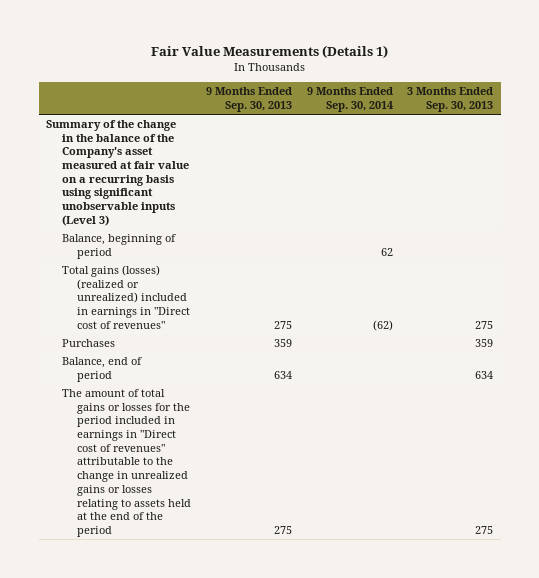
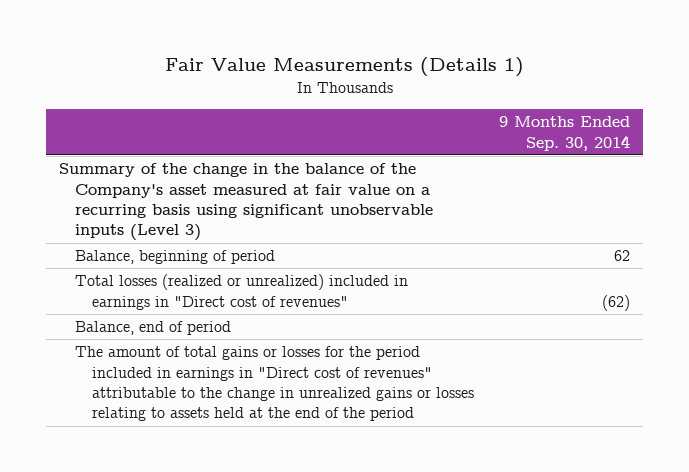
[205,87,292,113] 9 Months Ended Sep. 30, 2013 -> none
[407,87,494,113] 3 Months Ended Sep. 30, 2013 -> none
[61,339,115,348] Purchases -> none
[61,265,191,329] Total gains (losses) (realized or unrealized) included in earnings in "Direct cost of revenues" -> [75,274,409,310] Total losses (realized or unrealized) included in earnings in "Direct cost of revenues"

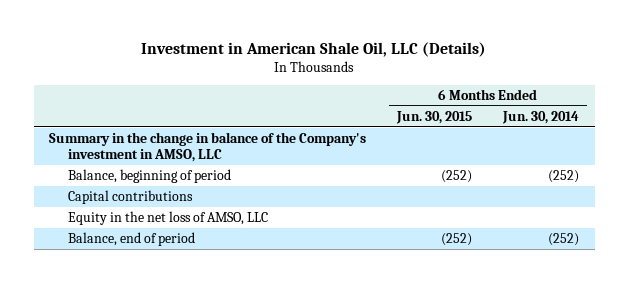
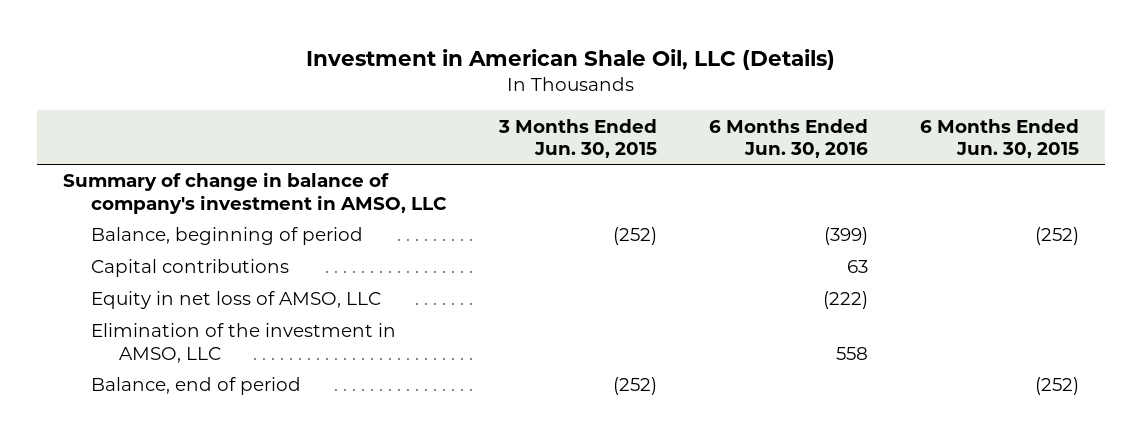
[502,110,580,124] Jun. 30, 2014 -> none
none -> [498,118,658,158] 3 Months Ended Jun. 30, 2015
none -> [709,118,869,158] 6 Months Ended Jun. 30, 2016
[49,131,367,162] Summary in the change in balance of the Company's investment in AMSO, LLC -> [63,172,447,214] Summary of change in balance of company's investment in AMSO, LLC
[68,210,269,225] Equity in the net loss of AMSO, LLC -> [90,291,381,310] Equity in net loss of AMSO, LLC
none -> [90,323,396,363] Elimination of the investment in AMSO, LLC

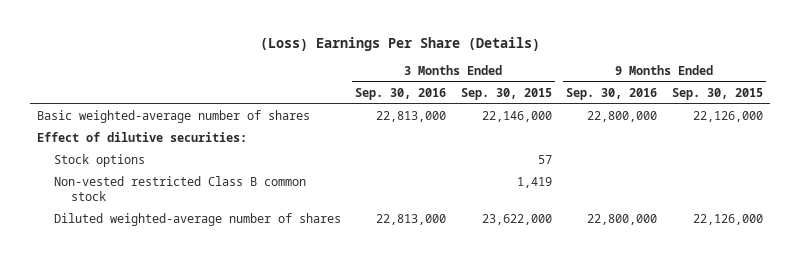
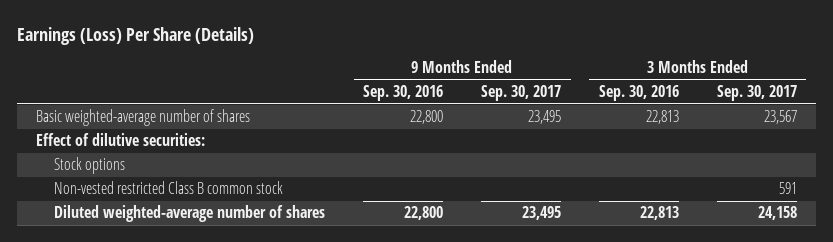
[259,37,540,52] (Loss) Earnings Per Share (Details) -> [17,26,255,45] Earnings (Loss) Per Share (Details)
[460,88,552,101] Sep. 30, 2015 -> none
[671,88,763,101] Sep. 30, 2015 -> none
none -> [481,85,562,102] Sep. 30, 2017
none -> [716,85,797,102] Sep. 30, 2017
[376,111,447,123] 22,813,000 -> [645,110,679,125] 22,813
[587,111,658,123] 22,800,000 -> [410,110,444,125] 22,800
[376,214,447,226] 22,813,000 -> [639,206,679,221] 22,813
[587,214,658,226] 22,800,000 -> [404,206,444,221] 22,800

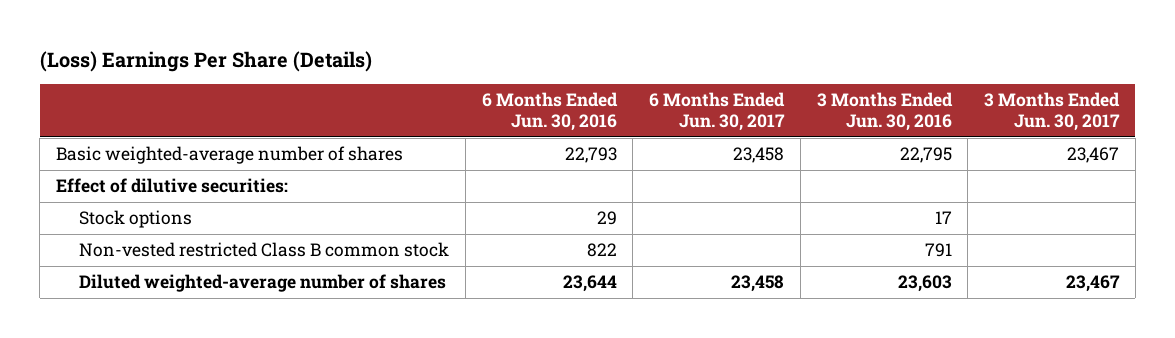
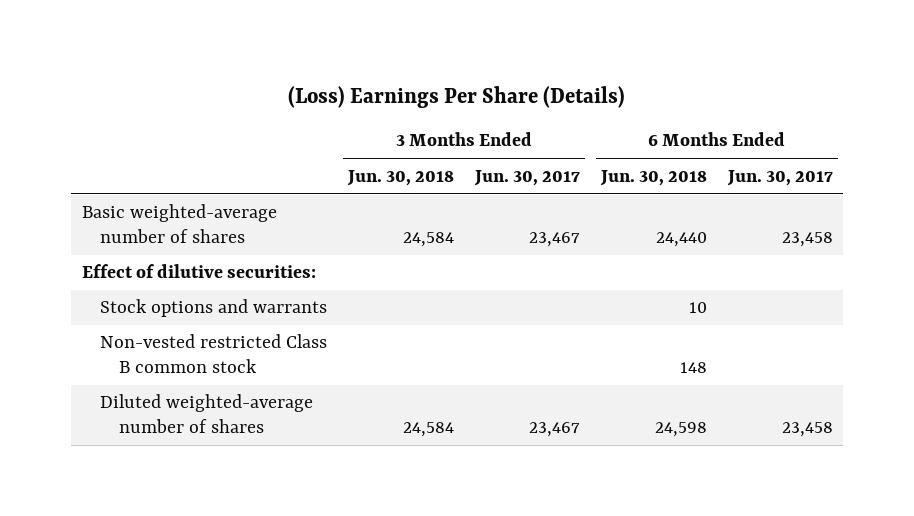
[481,92,618,131] 6 Months Ended Jun. 30, 2016 -> none
[816,92,953,131] 3 Months Ended Jun. 30, 2016 -> none
none -> [347,169,455,186] Jun. 30, 2018
none -> [599,169,707,186] Jun. 30, 2018
[79,210,193,229] Stock options -> [100,299,328,318] Stock options and warrants

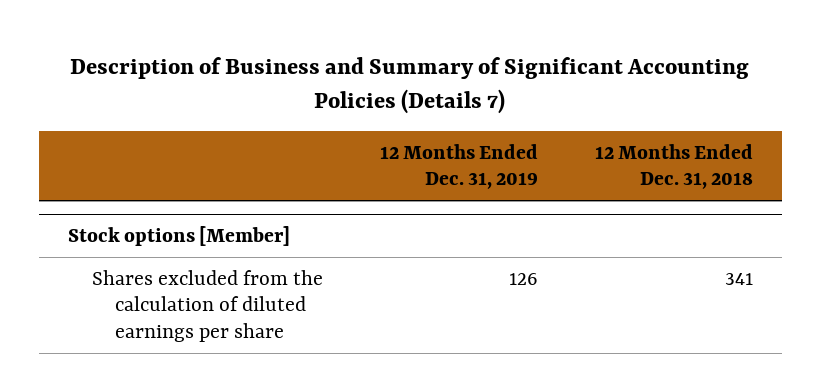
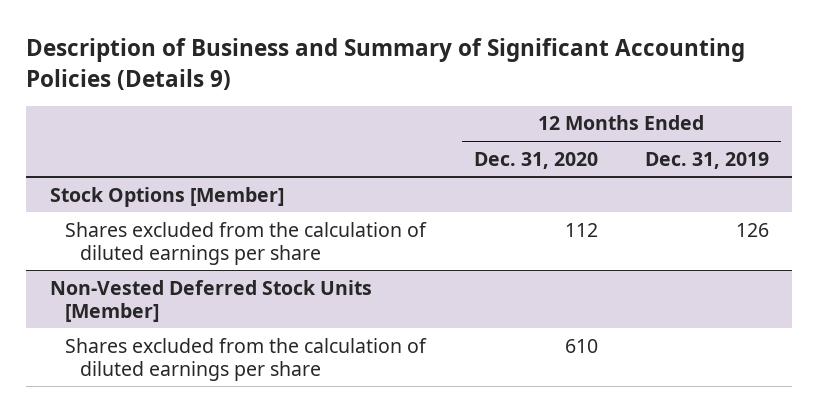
[70,56,750,115] Description of Business and Summary of Significant Accounting Policies (Details 7) -> [26,38,746,90] Description of Business and Summary of Significant Accounting Policies (Details 9)
[595,143,754,190] 12 Months Ended Dec. 31, 2018 -> none
none -> [473,151,598,169] Dec. 31, 2020
[67,226,290,247] Stock options [Member] -> [50,186,285,207] Stock Options [Member]
none -> [50,279,373,322] Non-Vested Deferred Stock Units [Member]
none -> [65,337,428,381] Shares excluded from the calculation of diluted earnings per share

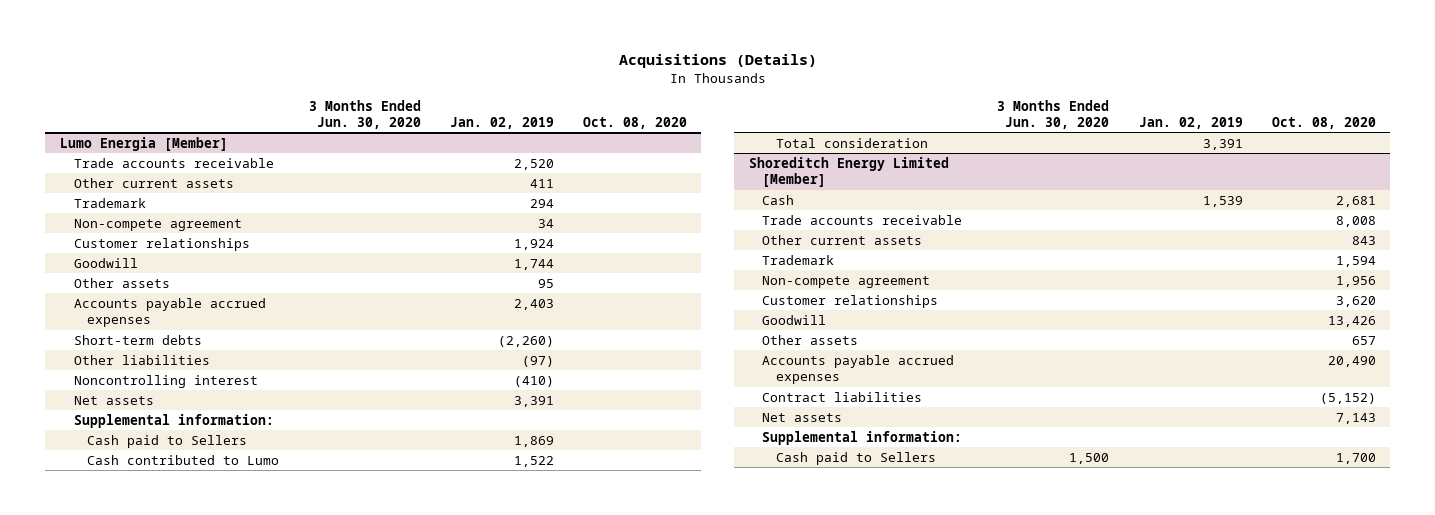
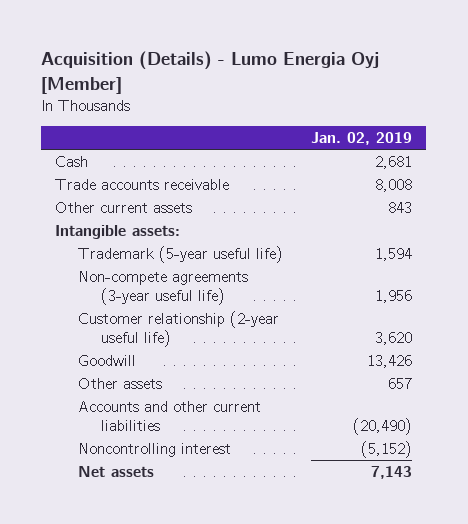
[618,54,817,69] Acquisitions (Details) -> [41,51,380,94] Acquisition (Details) - Lumo Energia Oyj [Member]
[308,99,421,129] 3 Months Ended Jun. 30, 2020 -> none
[582,116,687,129] Oct. 08, 2020 -> none
[59,136,228,151] Lumo Energia [Member] -> none
[73,157,274,168] Trade accounts receivable -> none
[73,177,234,188] Other current assets -> none
[73,197,146,208] Trademark -> none
[73,218,242,231] Non-compete agreement -> none
[73,237,250,251] Customer relationships -> none
[73,257,138,268] Goodwill -> none
[73,277,170,288] Other assets -> none
[73,297,266,328] Accounts payable accrued expenses -> none
[73,334,202,345] Short-term debts -> none
[73,354,210,365] Other liabilities -> none
[73,374,258,388] Noncontrolling interest -> none
[73,395,154,405] Net assets -> none
[73,413,274,428] Supplemental information: -> none
[87,434,248,448] Cash paid to Sellers -> none
[87,454,280,465] Cash contributed to Lumo -> none
[776,137,929,148] Total consideration -> none
[748,156,949,188] Shoreditch Energy Limited [Member] -> none
[762,194,795,205] Cash -> none
[762,214,963,225] Trade accounts receivable -> none
[762,234,923,245] Other current assets -> none
[762,254,835,265] Trademark -> none
[762,275,931,288] Non-compete agreement -> none
[762,294,939,308] Customer relationships -> none
[762,314,827,325] Goodwill -> none
[762,334,859,345] Other assets -> none
[762,354,955,385] Accounts payable accrued expenses -> none
[762,391,923,402] Contract liabilities -> none
[762,412,843,422] Net assets -> none
[762,430,963,445] Supplemental information: -> none
[776,451,937,465] Cash paid to Sellers -> none
none -> [55,155,89,167] Cash
none -> [55,178,230,190] Trade accounts receivable
none -> [55,201,193,213] Other current assets
none -> [55,224,181,239] Intangible assets:
none -> [78,245,284,263] Trademark (5-year useful life)
none -> [78,270,249,306] Non-compete agreements (3-year useful life)
none -> [78,310,280,348] Customer relationship (2-year useful life)
none -> [78,354,137,366] Goodwill
none -> [78,377,163,389] Other assets
none -> [78,400,262,432] Accounts and other current liabilities
none -> [78,442,232,457] Noncontrolling interest
none -> [78,465,155,477] Net assets

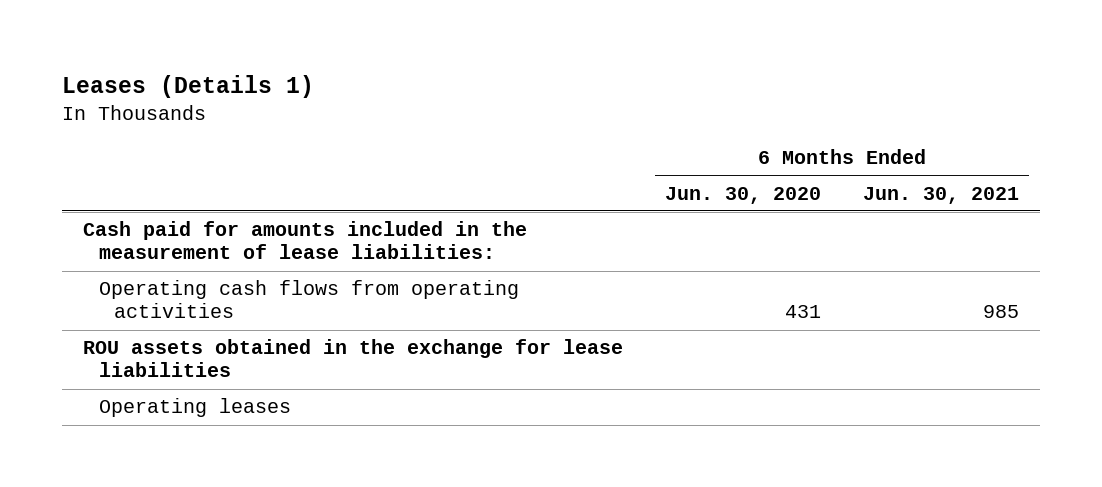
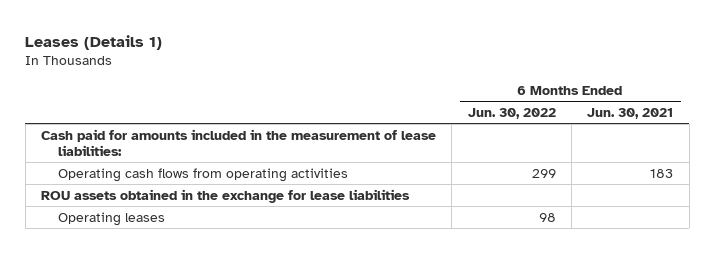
[665,186,822,204] Jun. 30, 2020 -> none
none -> [467,107,556,119] Jun. 30, 2022
[982,305,1019,319] 985 -> [650,168,674,178] 183

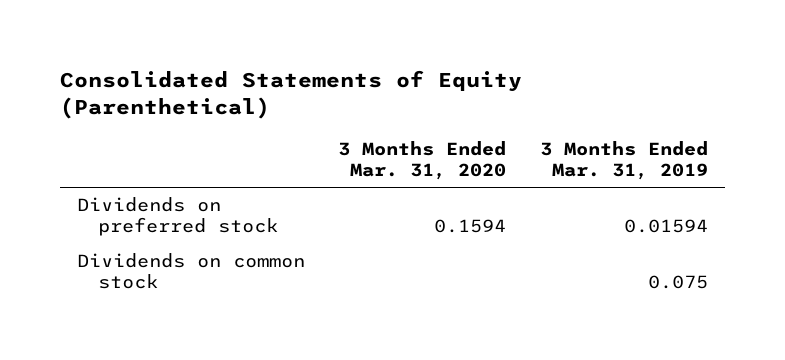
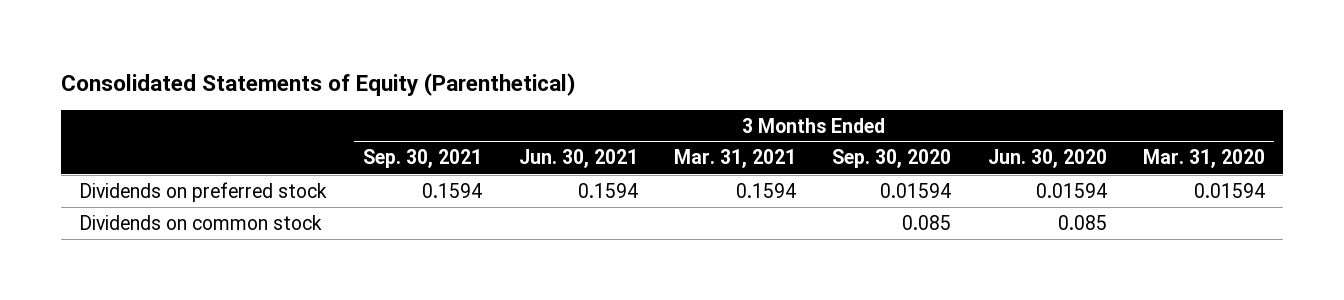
[539,140,708,180] 3 Months Ended Mar. 31, 2019 -> none
none -> [363,149,483,169] Sep. 30, 2021
none -> [518,149,638,169] Jun. 30, 2021
none -> [673,149,796,169] Mar. 31, 2021
none -> [832,149,952,169] Sep. 30, 2020
none -> [987,149,1107,169] Jun. 30, 2020
[434,219,507,234] 0.1594 -> [1194,182,1266,198] 0.01594

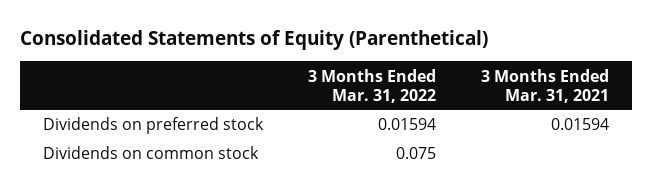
[363,149,483,169] Sep. 30, 2021 -> none
[518,149,638,169] Jun. 30, 2021 -> none
[832,149,952,169] Sep. 30, 2020 -> none
[987,149,1107,169] Jun. 30, 2020 -> none
[1143,149,1266,169] Mar. 31, 2020 -> none
none -> [308,68,437,103] 3 Months Ended Mar. 31, 2022
[735,182,796,198] 0.1594 -> [551,118,610,131] 0.01594

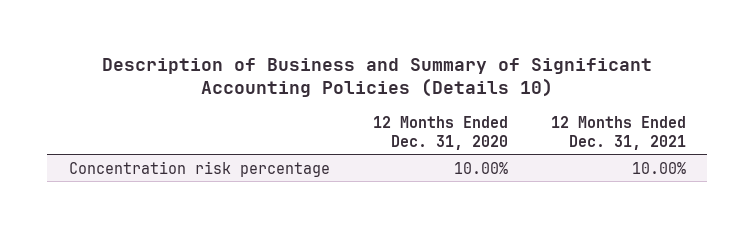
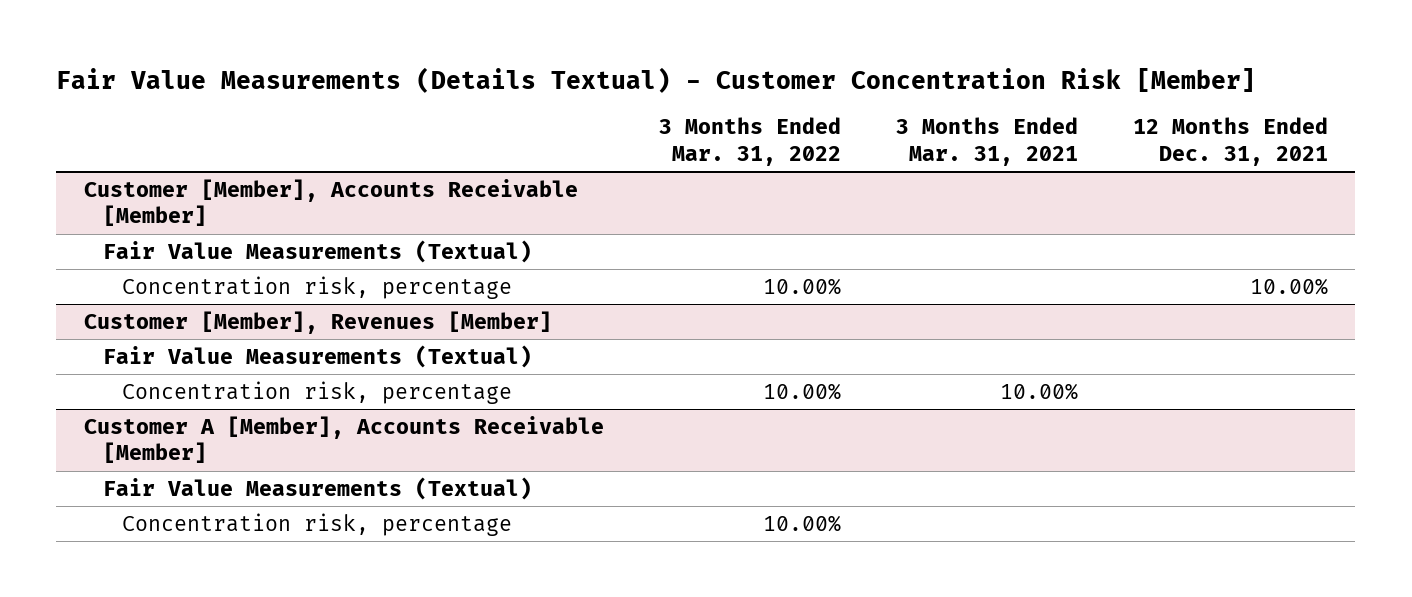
[102,57,653,98] Description of Business and Summary of Significant Accounting Policies (Details 10) -> [56,66,1257,93] Fair Value Measurements (Details Textual) - Customer Concentration Risk [Member]
[372,116,508,150] 12 Months Ended Dec. 31, 2020 -> none
none -> [658,117,841,166] 3 Months Ended Mar. 31, 2022
none -> [895,117,1078,166] 3 Months Ended Mar. 31, 2021
[68,160,330,177] Concentration risk percentage -> none
none -> [83,178,578,227] Customer [Member], Accounts Receivable [Member]
none -> [102,239,532,263] Fair Value Measurements (Textual)
none -> [121,275,512,299] Concentration risk, percentage
none -> [83,310,552,334] Customer [Member], Revenues [Member]
none -> [102,344,532,368] Fair Value Measurements (Textual)
none -> [121,380,512,404] Concentration risk, percentage
none -> [83,415,604,464] Customer A [Member], Accounts Receivable [Member]
none -> [102,476,532,500] Fair Value Measurements (Textual)
none -> [121,512,512,536] Concentration risk, percentage

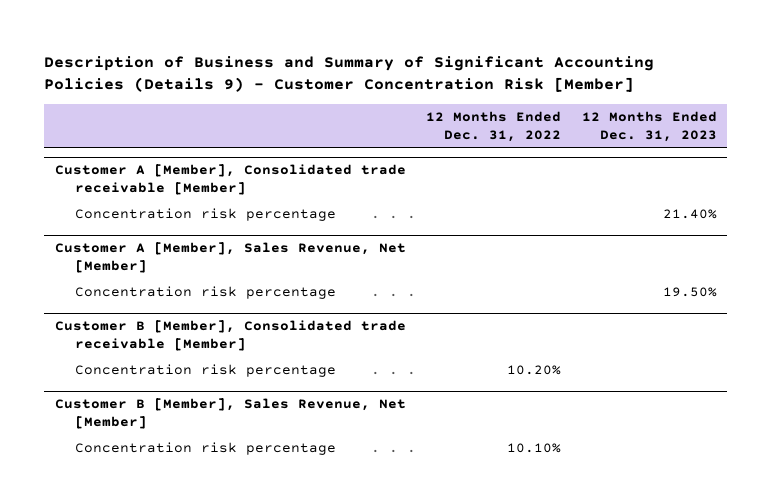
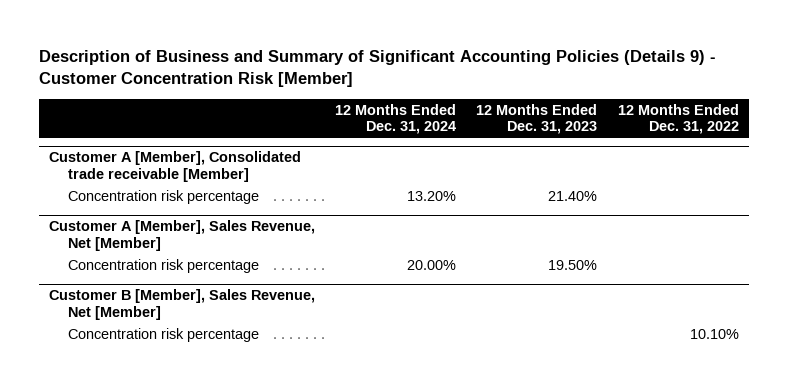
none -> [335,103,457,135] 12 Months Ended Dec. 31, 2024
[54,320,406,352] Customer B [Member], Consolidated trade receivable [Member] -> none
[75,363,337,377] Concentration risk percentage -> none

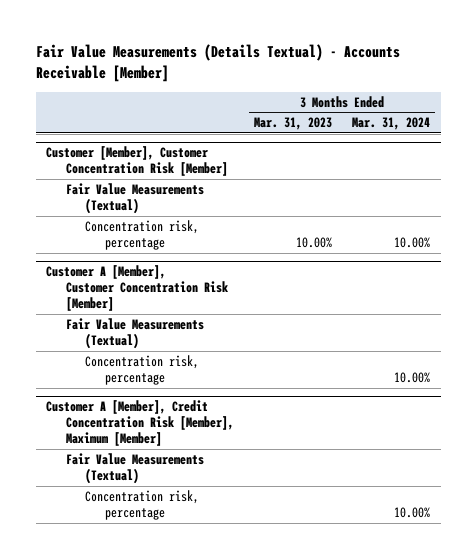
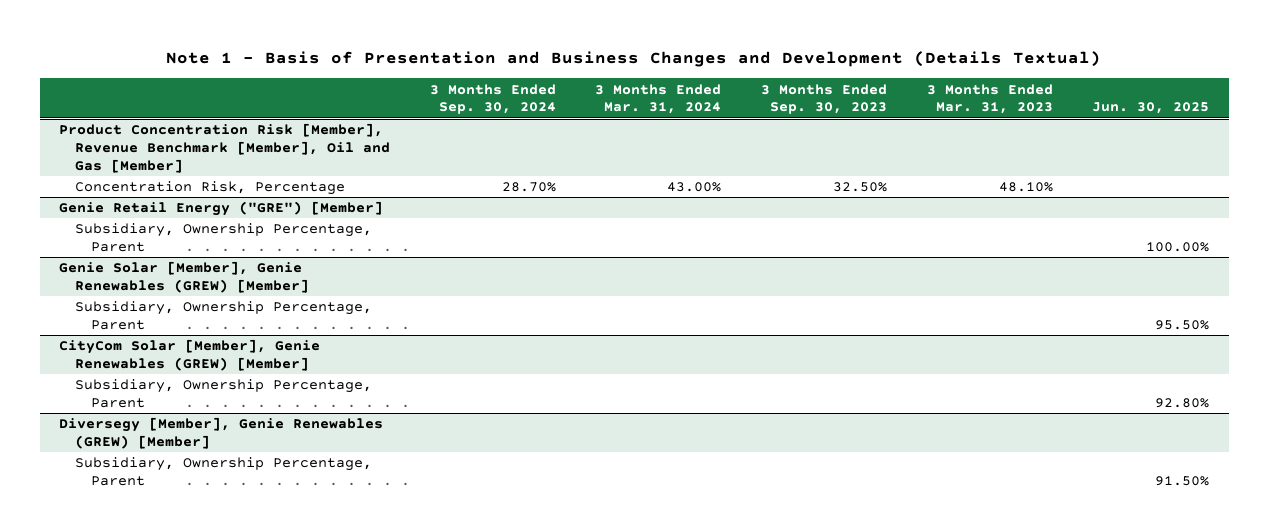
[35,43,400,83] Fair Value Measurements (Details Textual) - Accounts Receivable [Member] -> [166,51,1102,68] Note 1 - Basis of Presentation and Business Changes and Development (Details Textual)
none -> [429,83,556,115] 3 Months Ended Sep. 30, 2024
none -> [760,83,887,115] 3 Months Ended Sep. 30, 2023
none -> [1092,102,1210,115] Jun. 30, 2025
[45,146,228,177] Customer [Member], Customer Concentration Risk [Member] -> none
[65,182,204,215] Fair Value Measurements (Textual) -> none
[85,219,200,251] Concentration risk, percentage -> none
[45,265,228,312] Customer A [Member], Customer Concentration Risk [Member] -> none
[65,317,204,350] Fair Value Measurements (Textual) -> none
[85,354,200,386] Concentration risk, percentage -> none
[45,400,234,447] Customer A [Member], Credit Concentration Risk [Member], Maximum [Member] -> none
[65,452,204,485] Fair Value Measurements (Textual) -> none
[85,489,200,521] Concentration risk, percentage -> none
none -> [59,123,391,173] Product Concentration Risk [Member], Revenue Benchmark [Member], Oil and Gas [Member]
none -> [75,181,346,196] Concentration Risk, Percentage
none -> [59,201,384,217] Genie Retail Energy ("GRE") [Member]
none -> [75,223,373,252] Subsidiary, Ownership Percentage, Parent
none -> [59,261,310,293] Genie Solar [Member], Genie Renewables (GREW) [Member]
none -> [75,301,373,330] Subsidiary, Ownership Percentage, Parent
none -> [59,339,321,371] CityCom Solar [Member], Genie Renewables (GREW) [Member]
none -> [75,379,373,408] Subsidiary, Ownership Percentage, Parent
none -> [59,417,384,449] Diversegy [Member], Genie Renewables (GREW) [Member]
none -> [75,457,373,486] Subsidiary, Ownership Percentage, Parent

